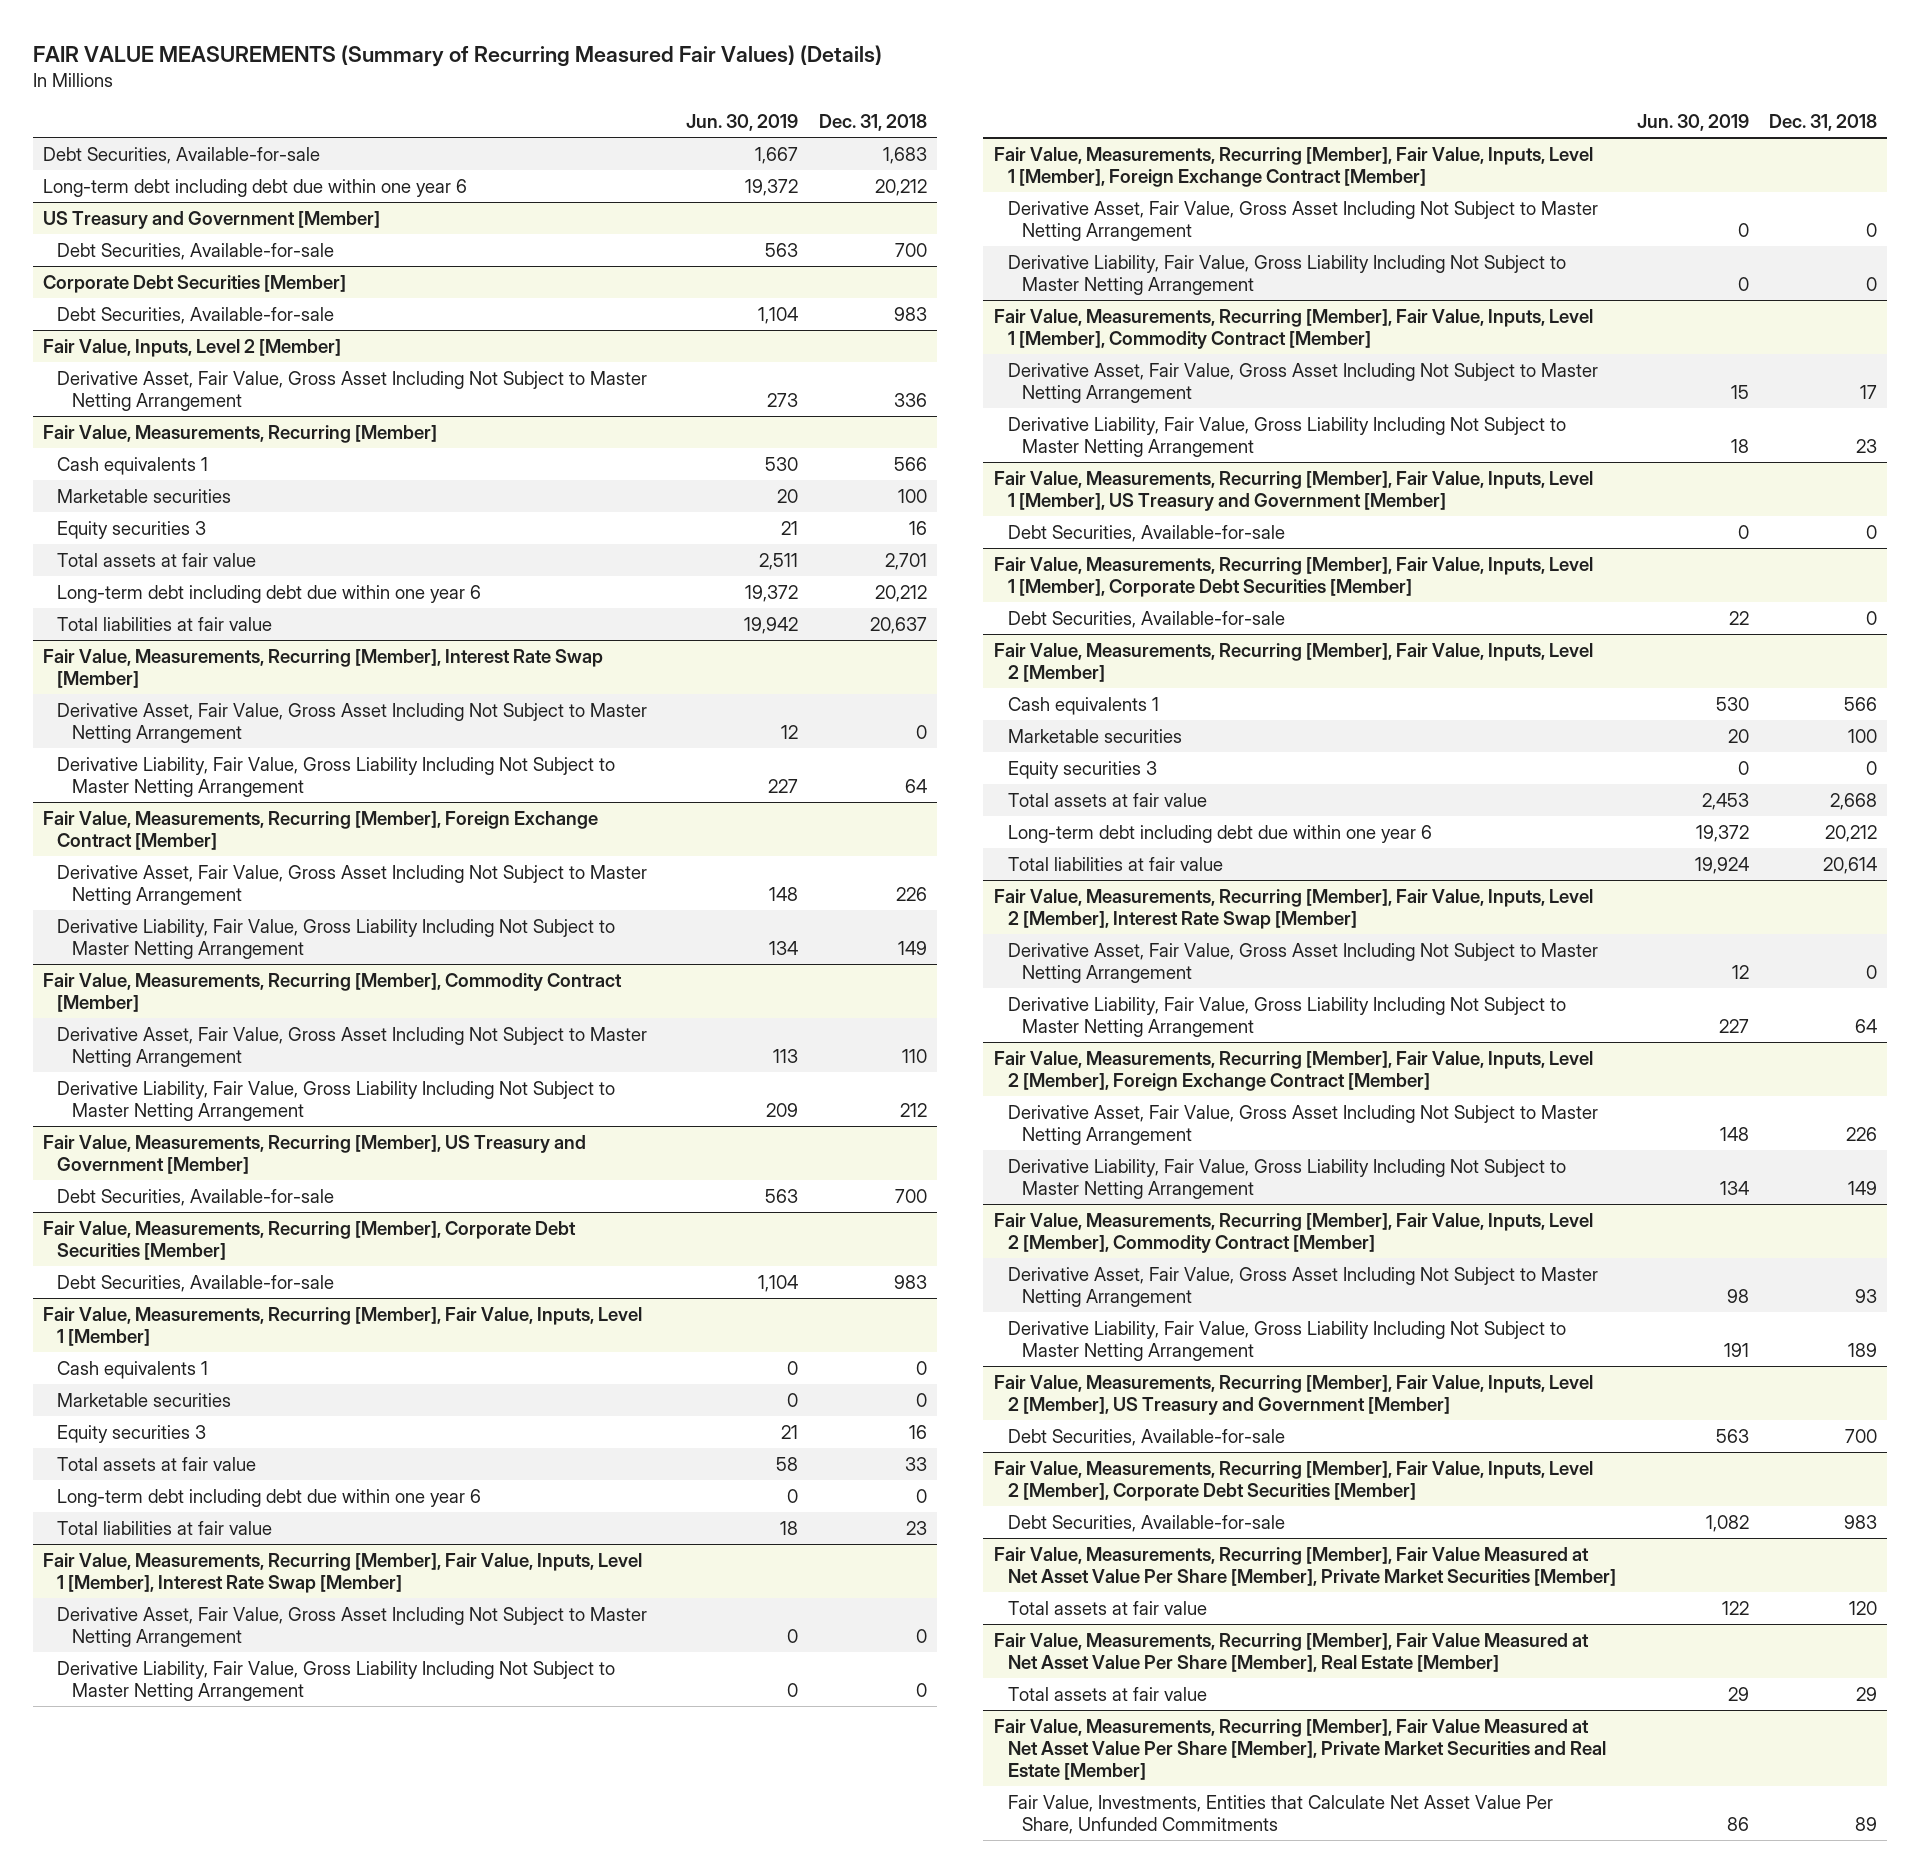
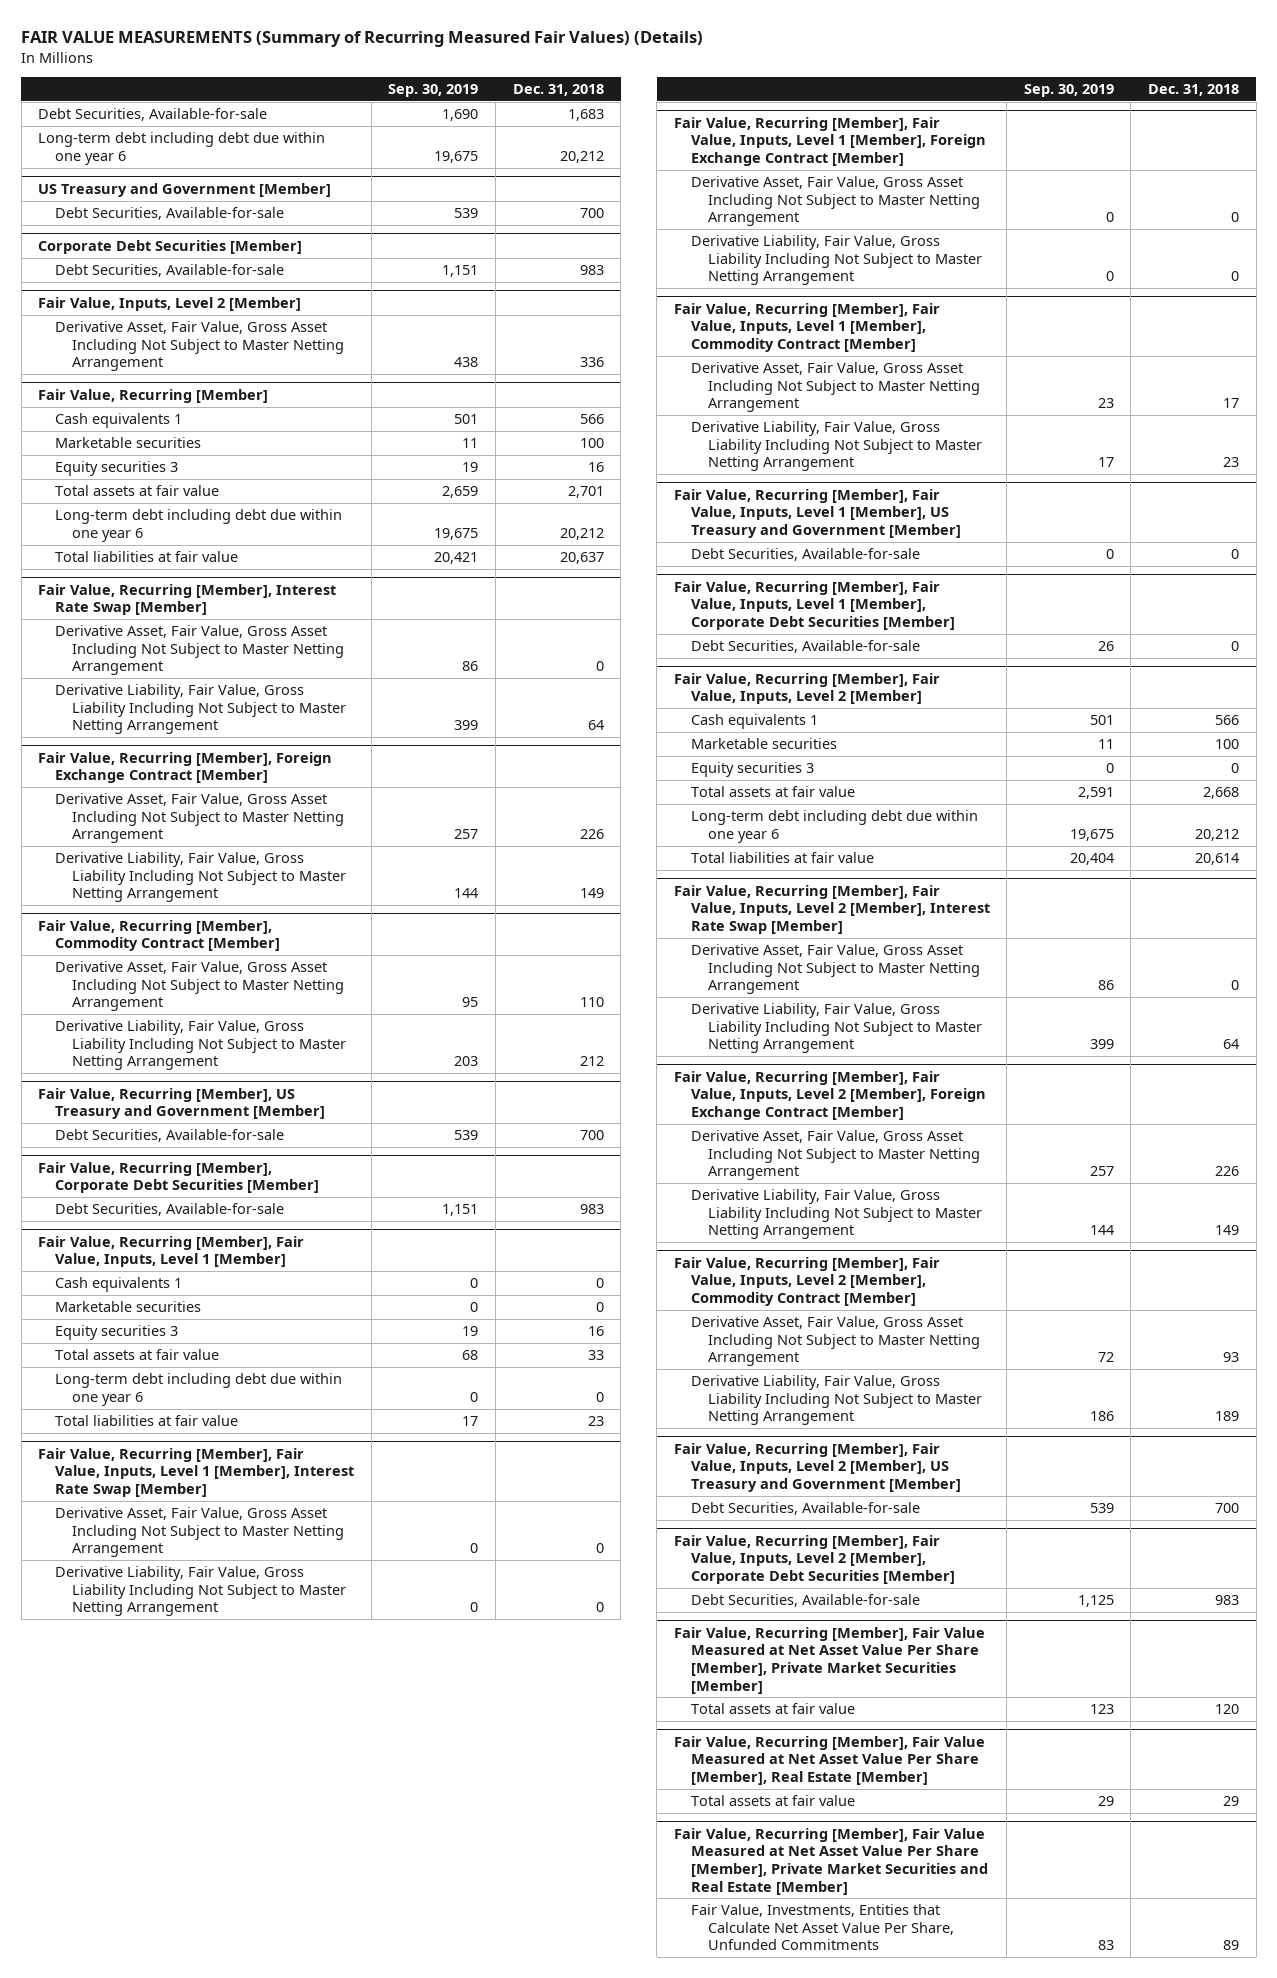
[686,114,799,132] Jun. 30, 2019 -> none
none -> [388,84,479,98] Sep. 30, 2019
[43,424,438,443] Fair Value, Measurements, Recurring [Member] -> [38,388,269,403] Fair Value, Recurring [Member]
[43,648,604,688] Fair Value, Measurements, Recurring [Member], Interest Rate Swap [Member] -> [38,583,337,616] Fair Value, Recurring [Member], Interest Rate Swap [Member]
[43,810,599,850] Fair Value, Measurements, Recurring [Member], Foreign Exchange Contract [Member] -> [38,751,333,784] Fair Value, Recurring [Member], Foreign Exchange Contract [Member]
[43,972,623,1012] Fair Value, Measurements, Recurring [Member], Commodity Contract [Member] -> [38,919,281,952] Fair Value, Recurring [Member], Commodity Contract [Member]
[43,1134,587,1174] Fair Value, Measurements, Recurring [Member], US Treasury and Government [Member] -> [38,1087,326,1120] Fair Value, Recurring [Member], US Treasury and Government [Member]
[43,1220,577,1260] Fair Value, Measurements, Recurring [Member], Corporate Debt Securities [Member] -> [38,1161,320,1194] Fair Value, Recurring [Member], Corporate Debt Securities [Member]
[43,1306,643,1346] Fair Value, Measurements, Recurring [Member], Fair Value, Inputs, Level 1 [Member] -> [38,1235,305,1268] Fair Value, Recurring [Member], Fair Value, Inputs, Level 1 [Member]
[43,1552,643,1593] Fair Value, Measurements, Recurring [Member], Fair Value, Inputs, Level 1 [Member], Interest Rate Swap [Member] -> [38,1447,355,1497] Fair Value, Recurring [Member], Fair Value, Inputs, Level 1 [Member], Interest Rate Swap [Member]
[993,146,1593,187] Fair Value, Measurements, Recurring [Member], Fair Value, Inputs, Level 1 [Member], Foreign Exchange Contract [Member] -> [673,116,986,166] Fair Value, Recurring [Member], Fair Value, Inputs, Level 1 [Member], Foreign Exchange Contract [Member]
[993,308,1593,349] Fair Value, Measurements, Recurring [Member], Fair Value, Inputs, Level 1 [Member], Commodity Contract [Member] -> [673,302,940,352] Fair Value, Recurring [Member], Fair Value, Inputs, Level 1 [Member], Commodity Contract [Member]
[993,470,1593,511] Fair Value, Measurements, Recurring [Member], Fair Value, Inputs, Level 1 [Member], US Treasury and Government [Member] -> [673,488,961,538] Fair Value, Recurring [Member], Fair Value, Inputs, Level 1 [Member], US Treasury and Government [Member]
[993,556,1593,597] Fair Value, Measurements, Recurring [Member], Fair Value, Inputs, Level 1 [Member], Corporate Debt Securities [Member] -> [673,580,955,630] Fair Value, Recurring [Member], Fair Value, Inputs, Level 1 [Member], Corporate Debt Securities [Member]
[993,642,1593,682] Fair Value, Measurements, Recurring [Member], Fair Value, Inputs, Level 2 [Member] -> [673,672,940,705] Fair Value, Recurring [Member], Fair Value, Inputs, Level 2 [Member]
[993,888,1593,929] Fair Value, Measurements, Recurring [Member], Fair Value, Inputs, Level 2 [Member], Interest Rate Swap [Member] -> [673,884,990,934] Fair Value, Recurring [Member], Fair Value, Inputs, Level 2 [Member], Interest Rate Swap [Member]
[993,1050,1593,1091] Fair Value, Measurements, Recurring [Member], Fair Value, Inputs, Level 2 [Member], Foreign Exchange Contract [Member] -> [673,1070,986,1120] Fair Value, Recurring [Member], Fair Value, Inputs, Level 2 [Member], Foreign Exchange Contract [Member]
[993,1212,1593,1253] Fair Value, Measurements, Recurring [Member], Fair Value, Inputs, Level 2 [Member], Commodity Contract [Member] -> [673,1256,940,1306] Fair Value, Recurring [Member], Fair Value, Inputs, Level 2 [Member], Commodity Contract [Member]
[993,1374,1593,1415] Fair Value, Measurements, Recurring [Member], Fair Value, Inputs, Level 2 [Member], US Treasury and Government [Member] -> [673,1442,961,1492] Fair Value, Recurring [Member], Fair Value, Inputs, Level 2 [Member], US Treasury and Government [Member]
[993,1460,1593,1501] Fair Value, Measurements, Recurring [Member], Fair Value, Inputs, Level 2 [Member], Corporate Debt Securities [Member] -> [673,1534,955,1584] Fair Value, Recurring [Member], Fair Value, Inputs, Level 2 [Member], Corporate Debt Securities [Member]
[993,1546,1617,1586] Fair Value, Measurements, Recurring [Member], Fair Value Measured at Net Asset Value Per Share [Member], Private Market Securities [Member] -> [673,1626,985,1694] Fair Value, Recurring [Member], Fair Value Measured at Net Asset Value Per Share [Member], Private Market Securities [Member]
[993,1632,1589,1672] Fair Value, Measurements, Recurring [Member], Fair Value Measured at Net Asset Value Per Share [Member], Real Estate [Member] -> [673,1735,985,1785] Fair Value, Recurring [Member], Fair Value Measured at Net Asset Value Per Share [Member], Real Estate [Member]
[993,1718,1607,1781] Fair Value, Measurements, Recurring [Member], Fair Value Measured at Net Asset Value Per Share [Member], Private Market Securities and Real Estate [Member] -> [673,1827,988,1895] Fair Value, Recurring [Member], Fair Value Measured at Net Asset Value Per Share [Member], Private Market Securities and Real Estate [Member]

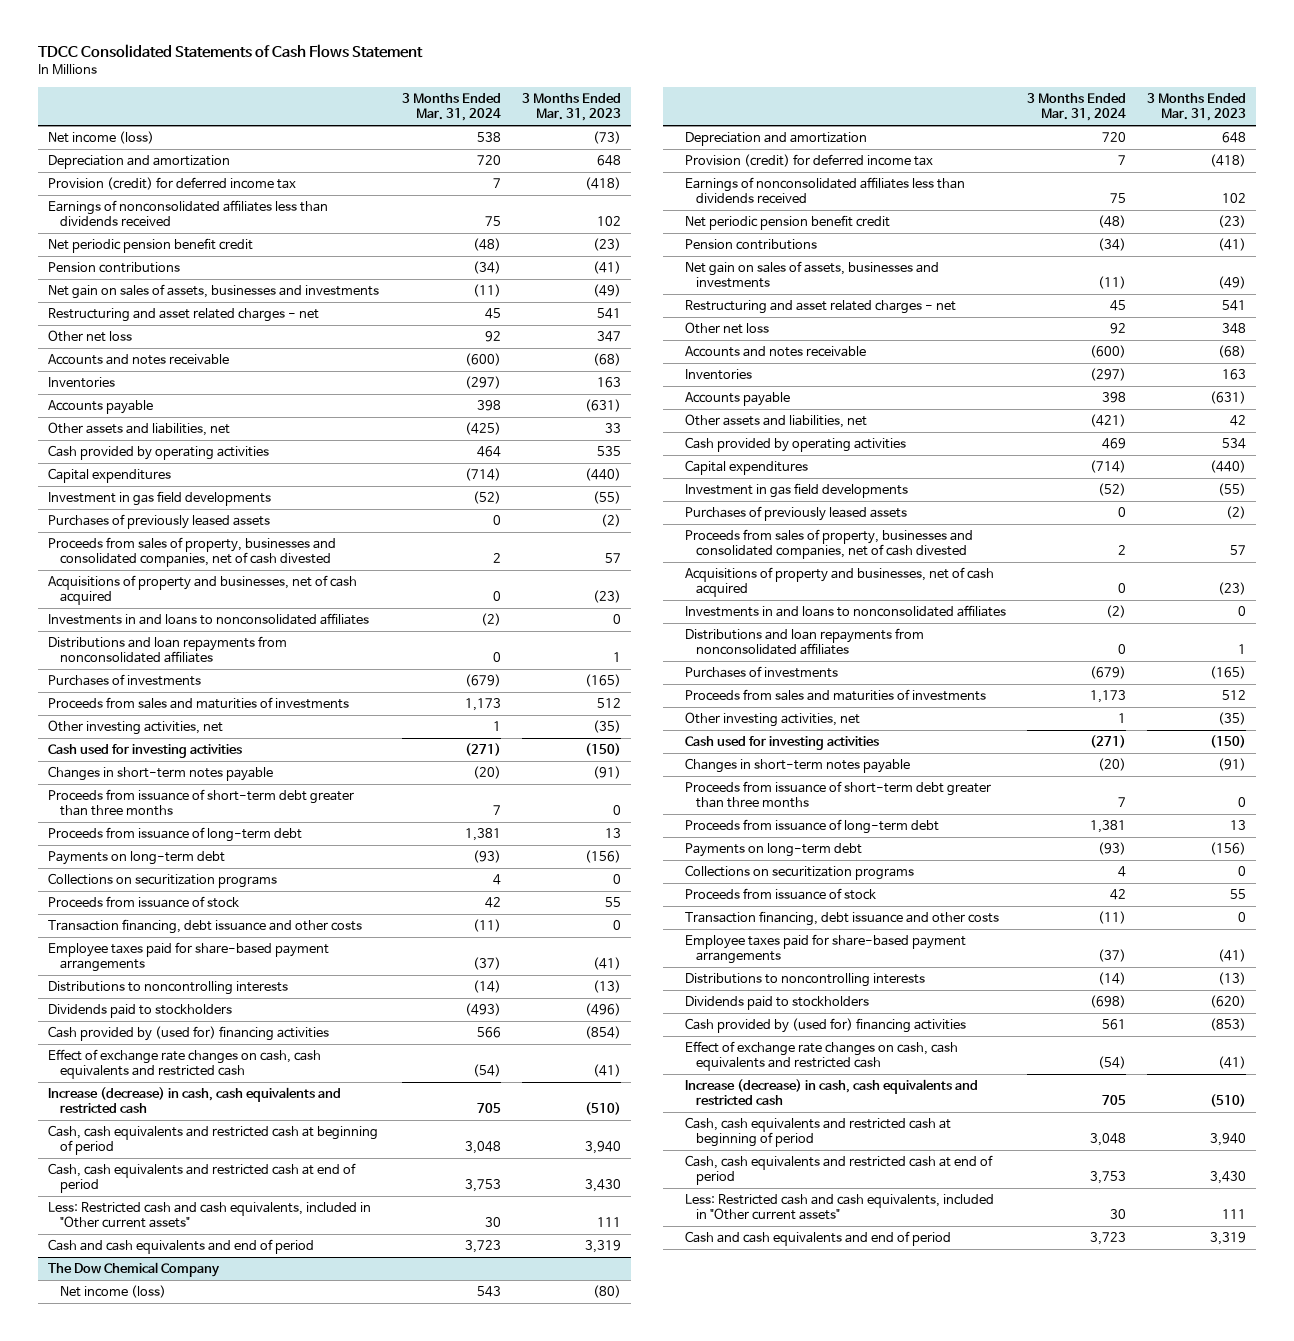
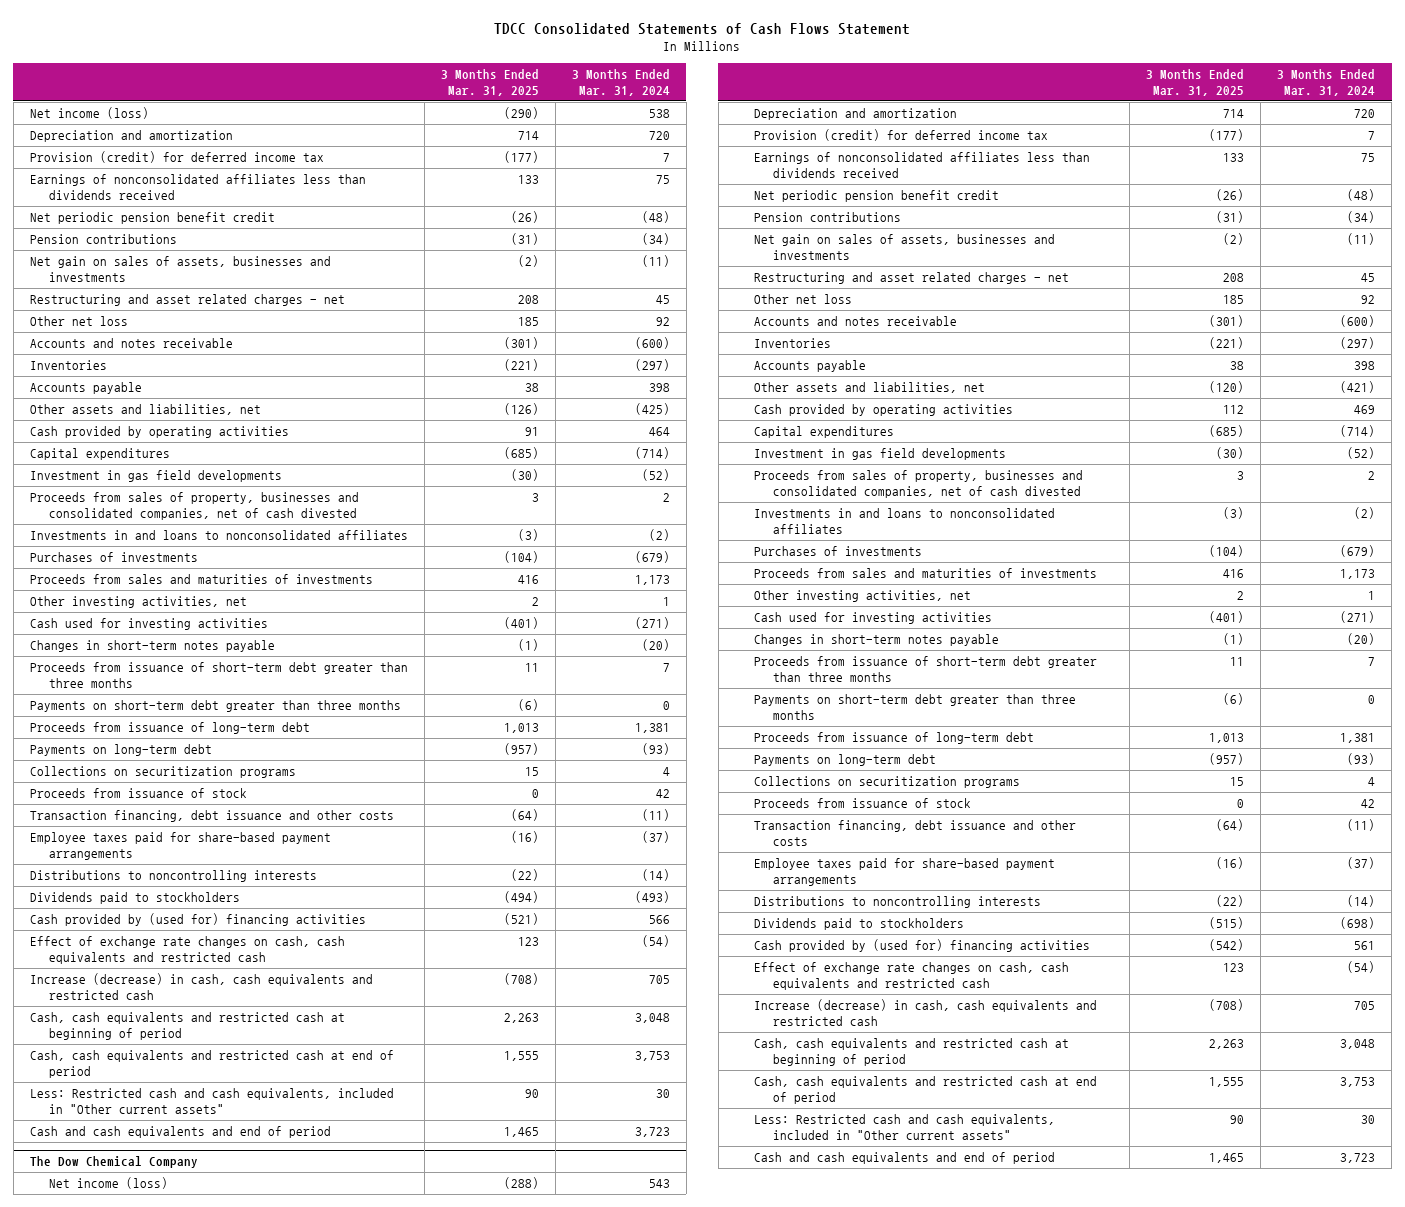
[521,92,621,122] 3 Months Ended Mar. 31, 2023 -> none
none -> [440,68,539,97] 3 Months Ended Mar. 31, 2025
[48,514,271,530] Purchases of previously leased assets -> none
[48,575,358,606] Acquisitions of property and businesses, net of cash acquired -> none
[48,636,288,664] Distributions and loan repayments from nonconsolidated affiliates -> none
none -> [29,699,401,712] Payments on short-term debt greater than three months
[684,506,907,522] Purchases of previously leased assets -> none
[684,567,994,598] Acquisitions of property and businesses, net of cash acquired -> none
[684,628,924,656] Distributions and loan repayments from nonconsolidated affiliates -> none
none -> [753,693,1076,721] Payments on short-term debt greater than three months

